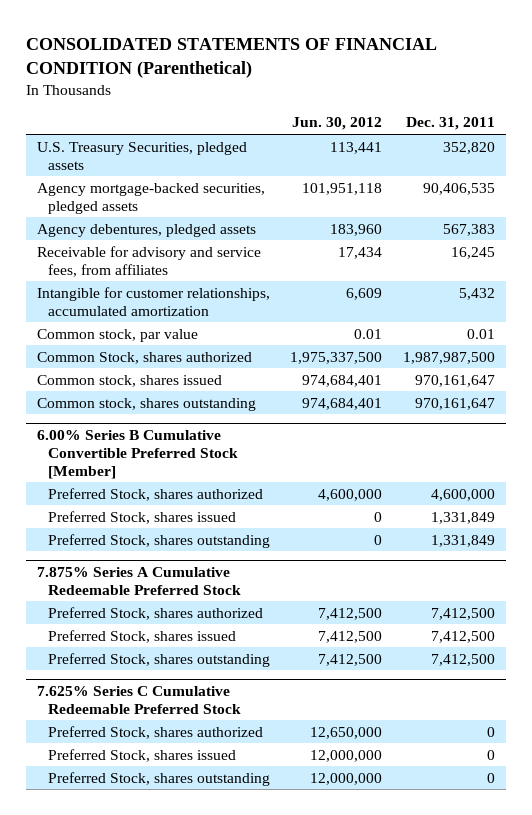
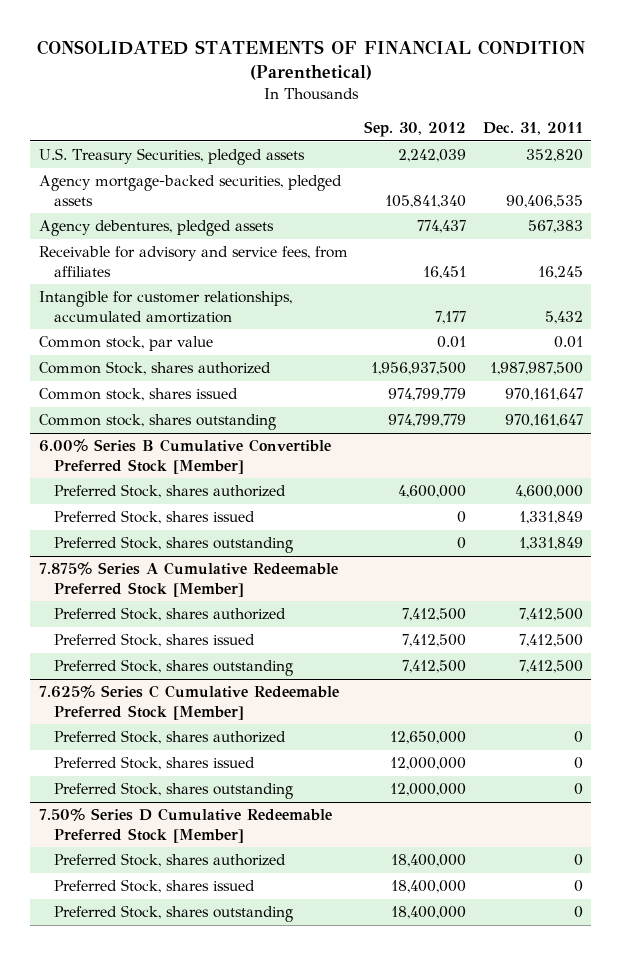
[292,117,383,131] Jun. 30, 2012 -> none
none -> [364,121,467,138] Sep. 30, 2012
[36,566,241,595] 7.875% Series A Cumulative Redeemable Preferred Stock -> [38,562,338,597] 7.875% Series A Cumulative Redeemable Preferred Stock [Member]
[36,685,241,714] 7.625% Series C Cumulative Redeemable Preferred Stock -> [38,685,339,720] 7.625% Series C Cumulative Redeemable Preferred Stock [Member]
none -> [38,808,332,843] 7.50% Series D Cumulative Redeemable Preferred Stock [Member]
none -> [53,853,286,868] Preferred Stock, shares authorized
none -> [53,879,255,894] Preferred Stock, shares issued
none -> [53,905,293,923] Preferred Stock, shares outstanding

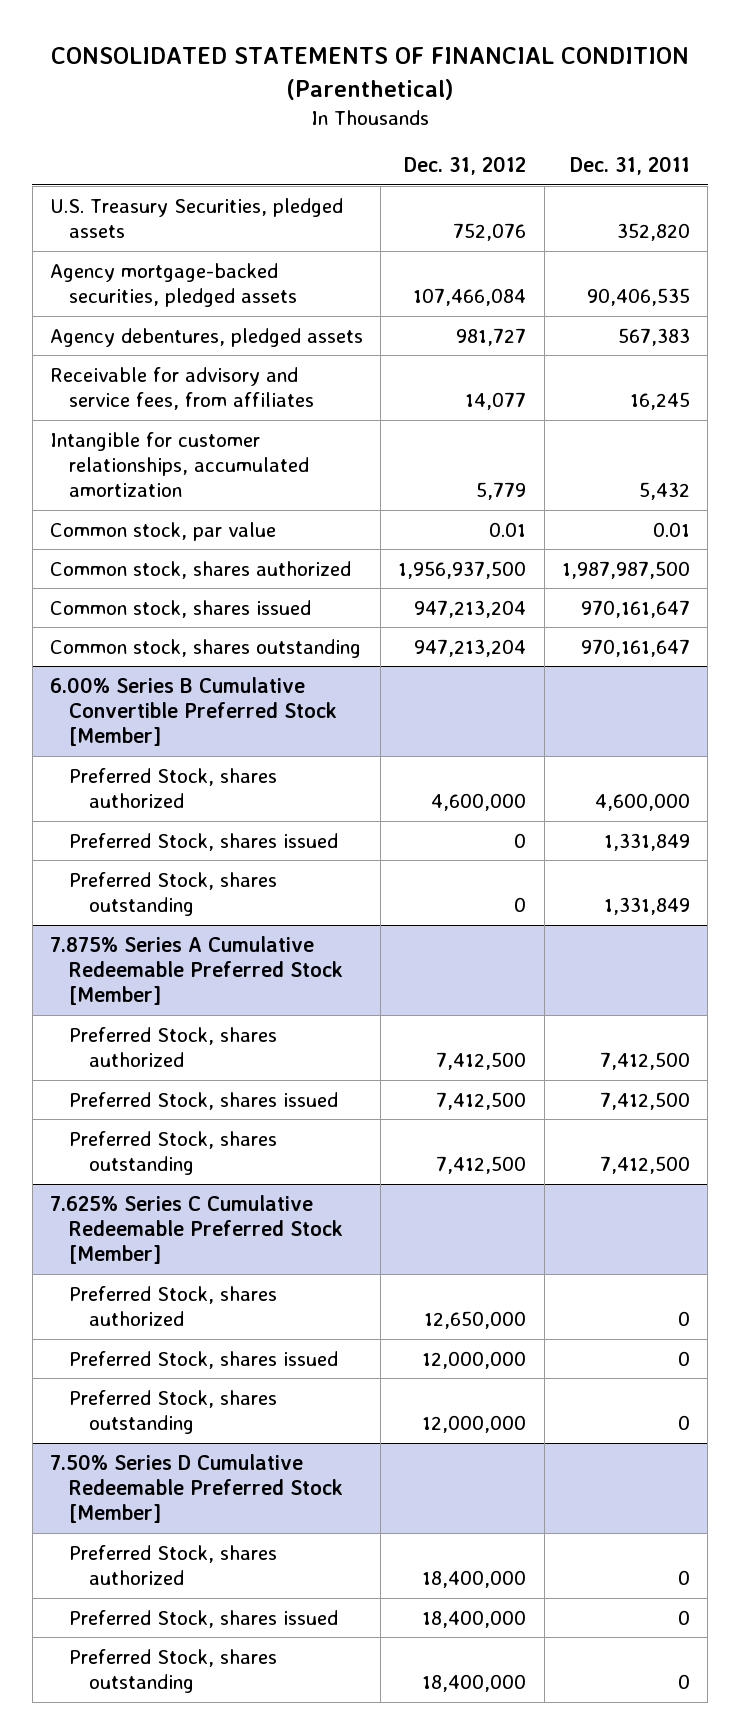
[364,121,467,138] Sep. 30, 2012 -> none
none -> [404,156,527,176] Dec. 31, 2012
[38,361,271,376] Common Stock, shares authorized -> [49,560,351,579] Common stock, shares authorized

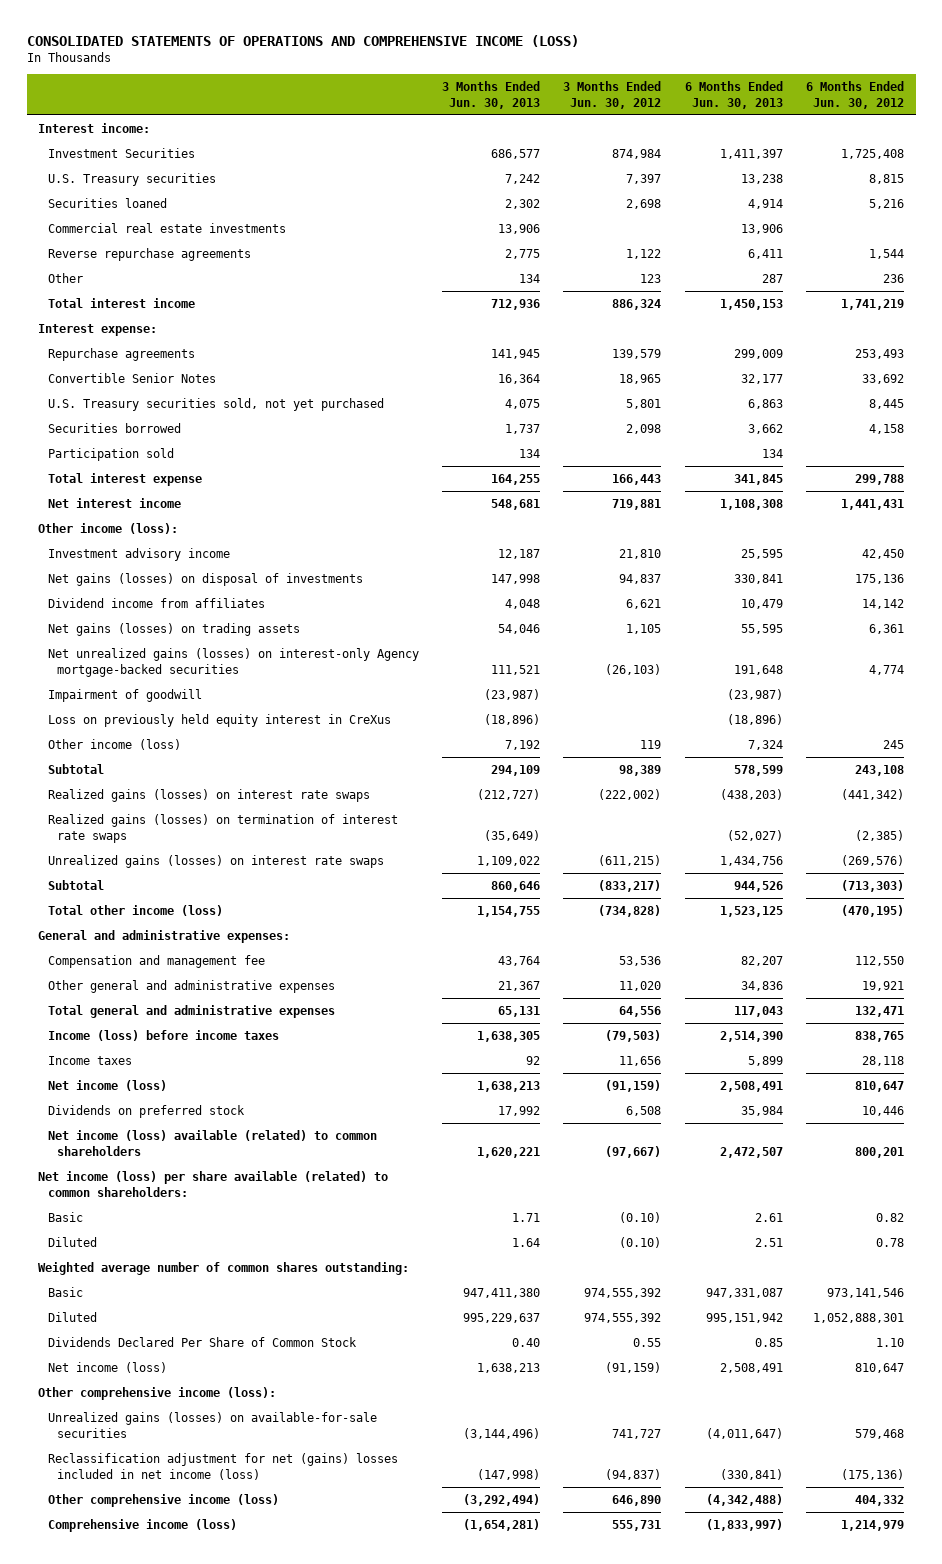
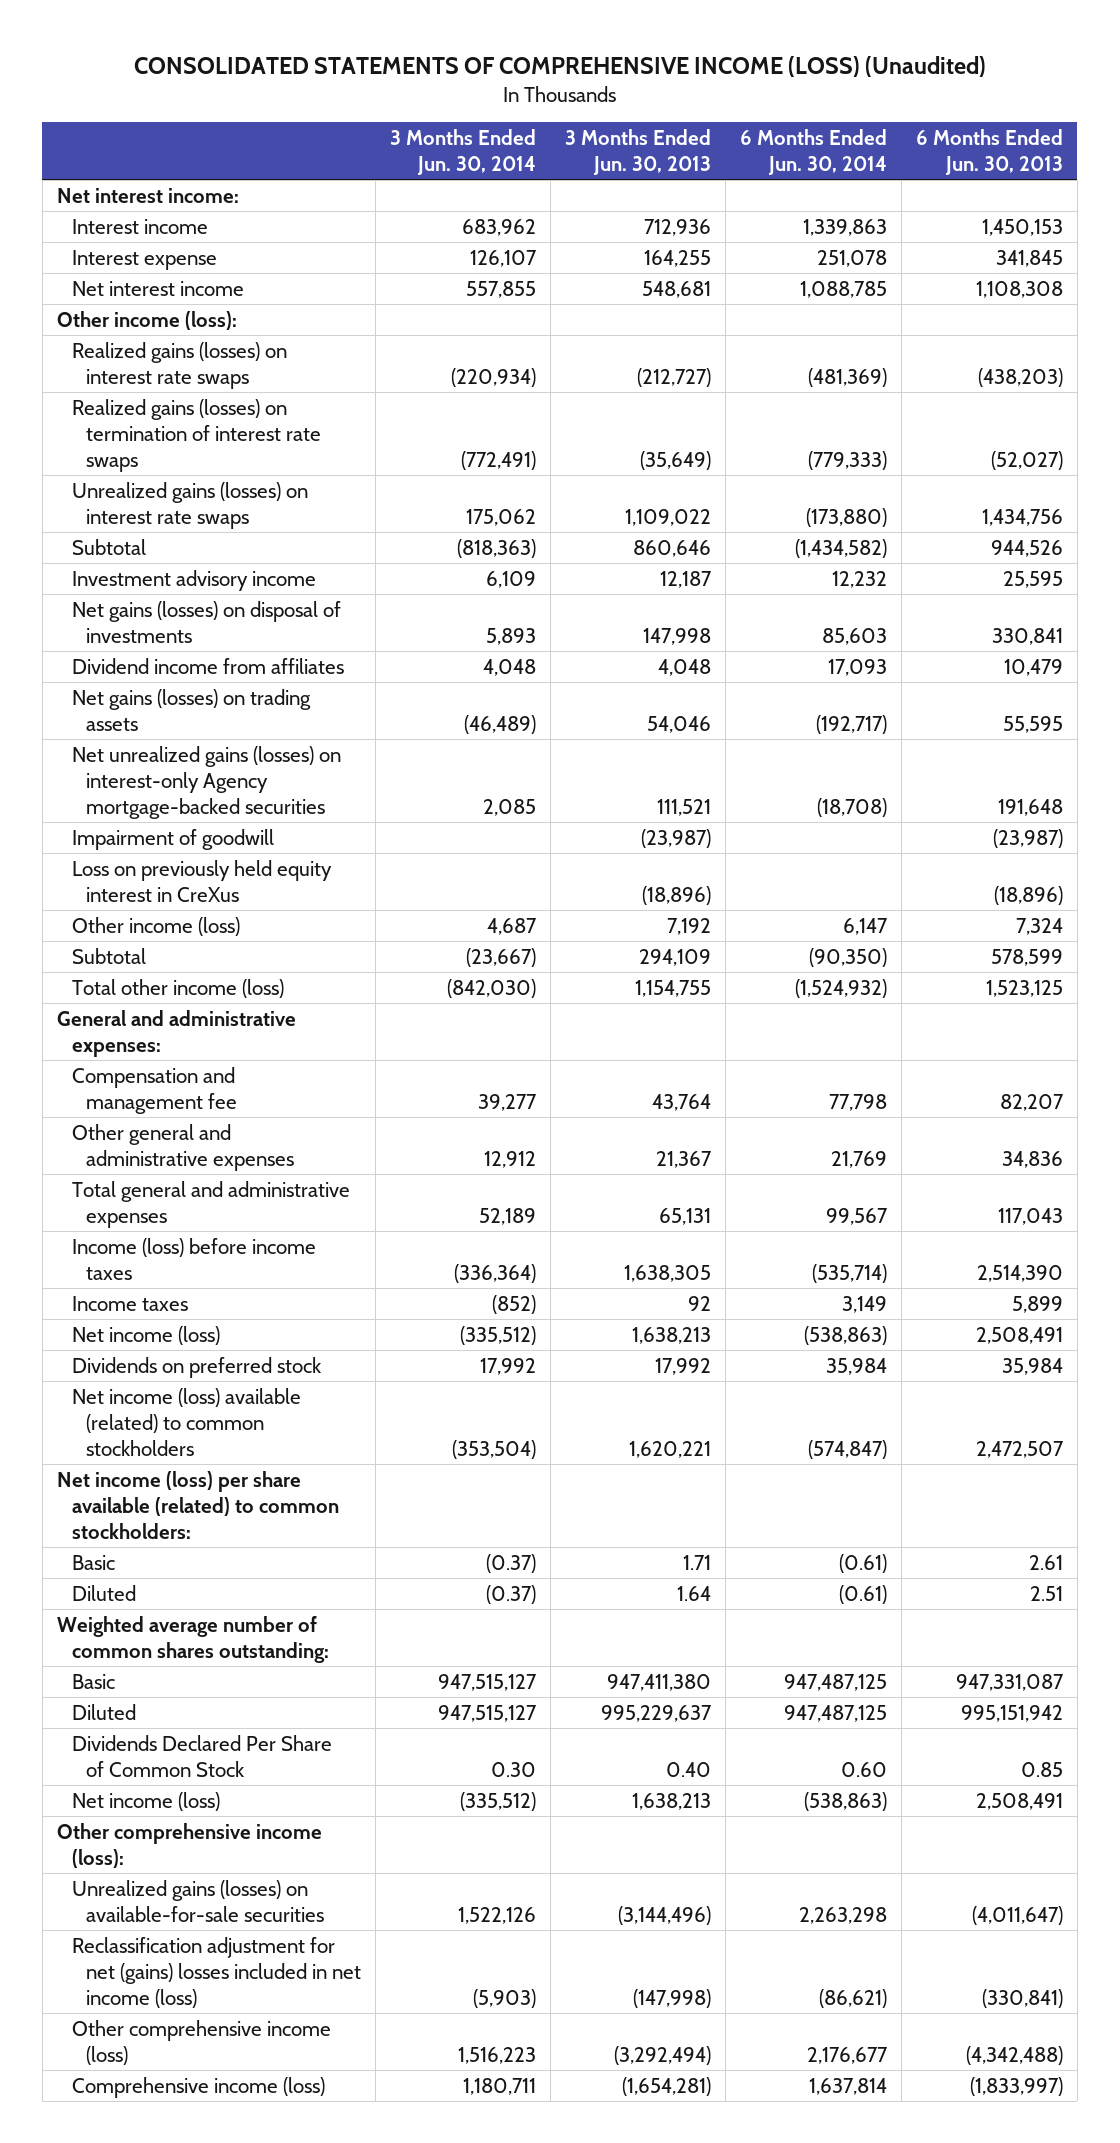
[26,34,579,47] CONSOLIDATED STATEMENTS OF OPERATIONS AND COMPREHENSIVE INCOME (LOSS) -> [133,56,986,78] CONSOLIDATED STATEMENTS OF COMPREHENSIVE INCOME (LOSS) (Unaudited)
[563,80,662,109] 3 Months Ended Jun. 30, 2012 -> none
[805,80,904,109] 6 Months Ended Jun. 30, 2012 -> none
none -> [390,128,537,175] 3 Months Ended Jun. 30, 2014
none -> [740,128,888,175] 6 Months Ended Jun. 30, 2014
[47,148,195,159] Investment Securities -> none
[47,173,216,187] U.S. Treasury securities -> none
[47,198,167,209] Securities loaned -> none
[47,223,286,234] Commercial real estate investments -> none
[47,248,251,262] Reverse repurchase agreements -> none
[47,273,83,284] Other -> none
[38,324,158,337] Interest expense: -> none
[47,348,195,362] Repurchase agreements -> none
[47,373,216,384] Convertible Senior Notes -> none
[47,398,384,412] U.S. Treasury securities sold, not yet purchased -> none
[47,423,181,434] Securities borrowed -> none
[47,448,174,462] Participation sold -> none
[38,123,151,134] Interest income: -> [56,187,239,203] Net interest income:
[47,298,195,309] Total interest income -> [71,218,208,234] Interest income
[47,473,202,487] Total interest expense -> [71,249,217,270] Interest expense
[47,789,370,803] Realized gains (losses) on interest rate swaps -> [71,341,287,389] Realized gains (losses) on interest rate swaps
[47,814,398,843] Realized gains (losses) on termination of interest rate swaps -> [71,398,322,472] Realized gains (losses) on termination of interest rate swaps
[47,855,384,869] Unrealized gains (losses) on interest rate swaps -> [71,481,308,529] Unrealized gains (losses) on interest rate swaps
[47,880,104,891] Subtotal -> [71,538,146,555] Subtotal
[47,1130,377,1156] Net income (loss) available (related) to common shareholders -> [71,1387,301,1456] Net income (loss) available (related) to common stockholders
[38,1171,389,1197] Net income (loss) per share available (related) to common shareholders: -> [56,1470,339,1539] Net income (loss) per share available (related) to common stockholders:

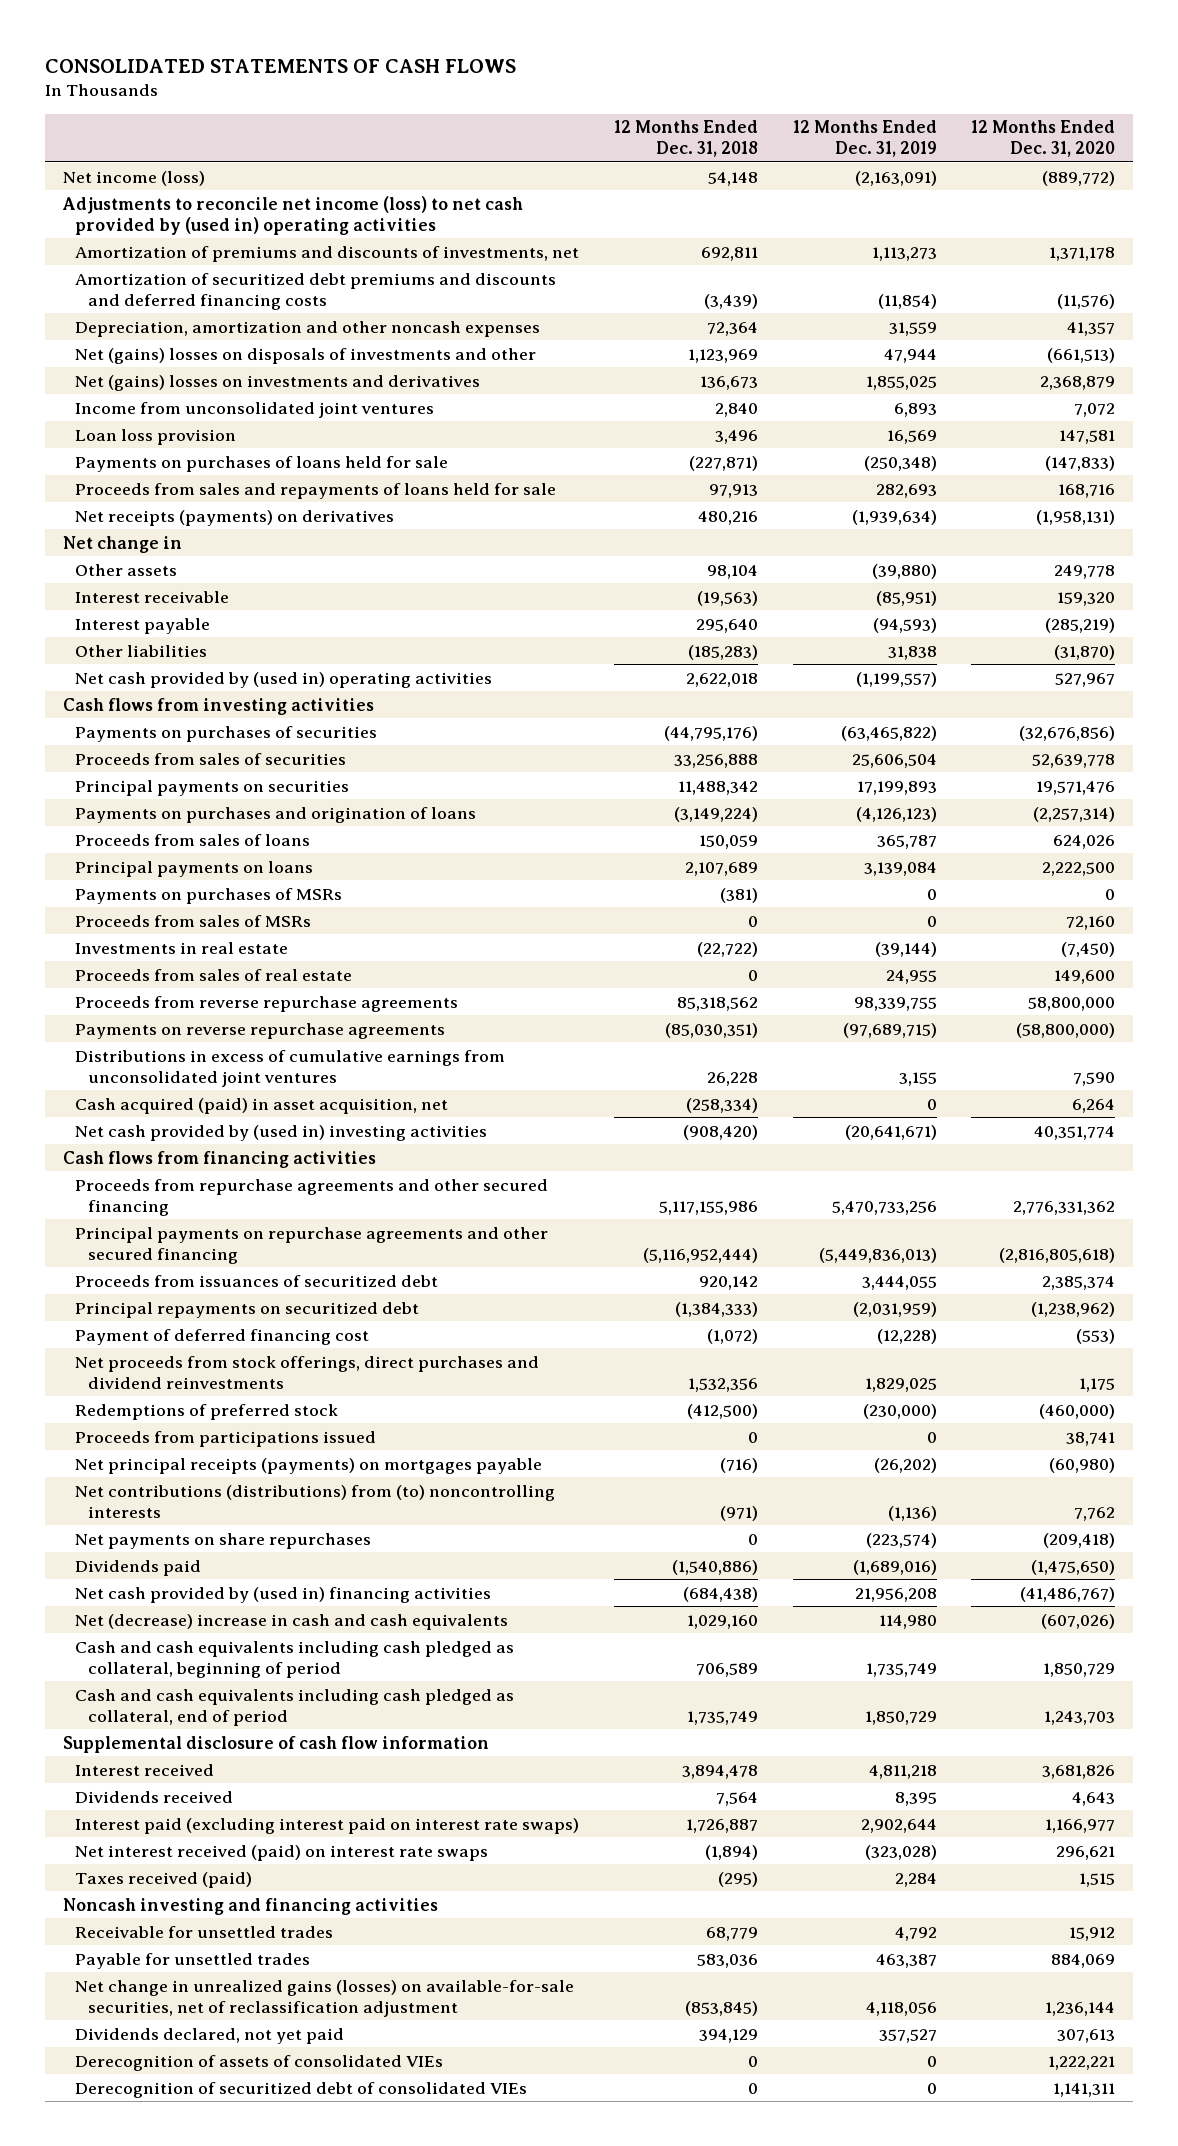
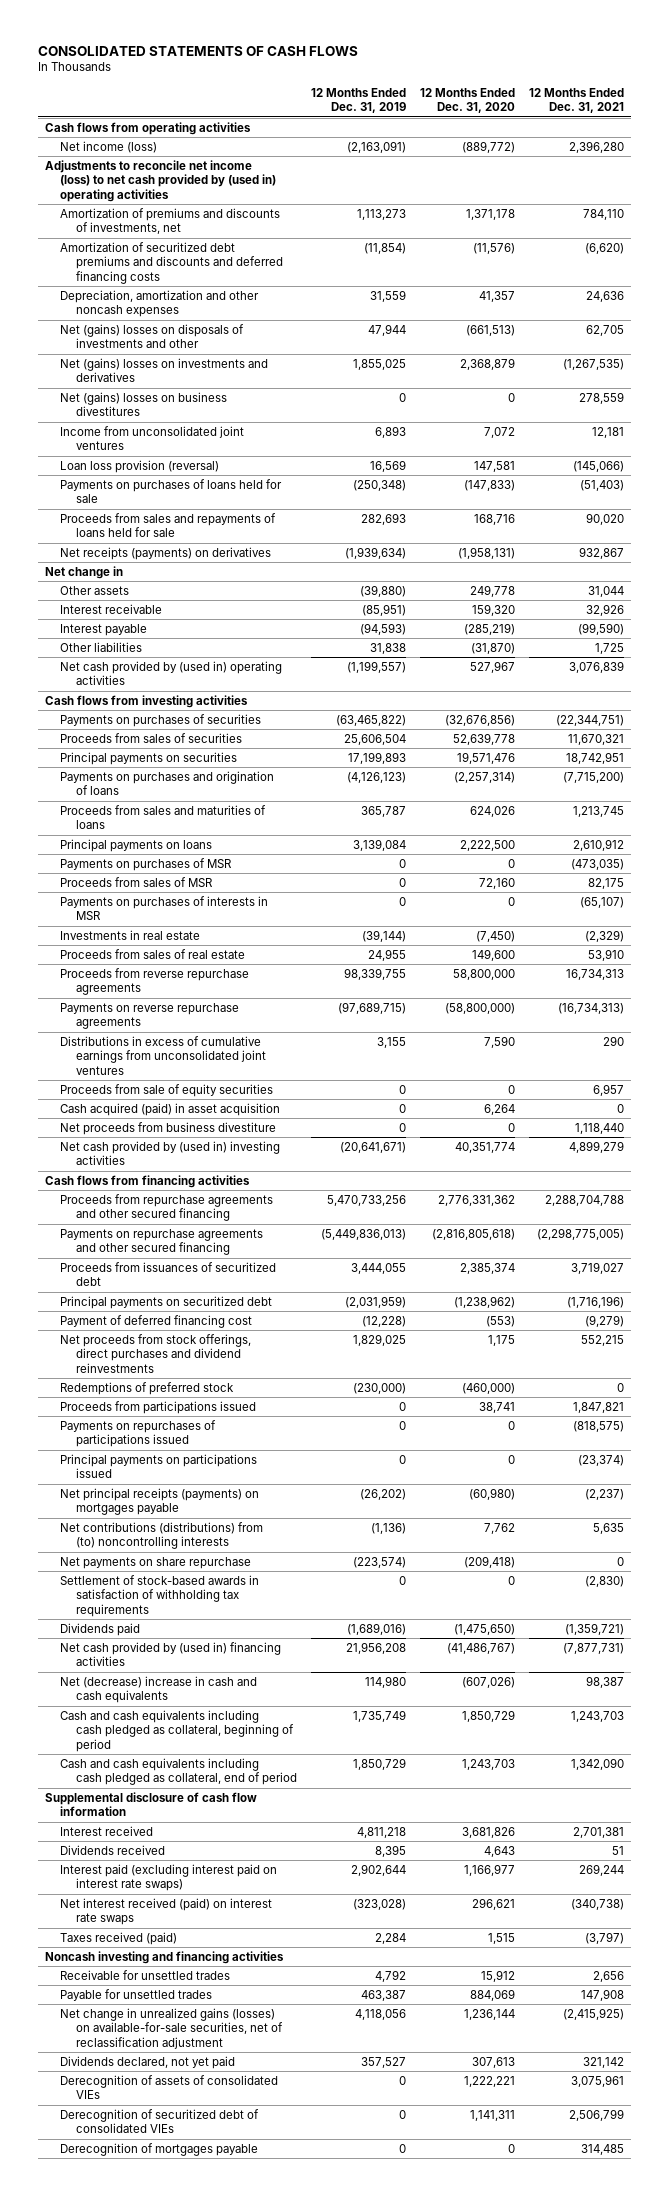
[614,120,759,158] 12 Months Ended Dec. 31, 2018 -> none
none -> [529,87,625,114] 12 Months Ended Dec. 31, 2021
none -> [45,121,252,135] Cash flows from operating activities
none -> [60,391,228,417] Net (gains) losses on business divestitures
[75,428,237,445] Loan loss provision -> [60,459,220,473] Loan loss provision (reversal)
[75,833,311,846] Proceeds from sales of loans -> [60,804,267,830] Proceeds from sales and maturities of loans
[75,887,343,904] Payments on purchases of MSRs -> [60,857,233,871] Payments on purchases of MSR
[75,914,312,927] Proceeds from sales of MSRs -> [60,876,214,887] Proceeds from sales of MSR
none -> [60,895,269,921] Payments on purchases of interests in MSR
none -> [60,1083,274,1097] Proceeds from sale of equity securities
[75,1097,449,1114] Cash acquired (paid) in asset acquisition, net -> [60,1102,281,1116] Cash acquired (paid) in asset acquisition
none -> [60,1121,277,1135] Net proceeds from business divestiture
[75,1226,549,1264] Principal payments on repurchase agreements and other secured financing -> [60,1228,264,1256] Payments on repurchase agreements and other secured financing
[75,1301,420,1318] Principal repayments on securitized debt -> [60,1295,273,1309] Principal payments on securitized debt
none -> [60,1419,217,1448] Payments on repurchases of participations issued
none -> [60,1453,258,1479] Principal payments on participations issued
[75,1532,372,1549] Net payments on share repurchases -> [60,1556,252,1569] Net payments on share repurchase
none -> [60,1574,260,1618] Settlement of stock-based awards in satisfaction of withholding tax requirements
none -> [60,2142,259,2156] Derecognition of mortgages payable

